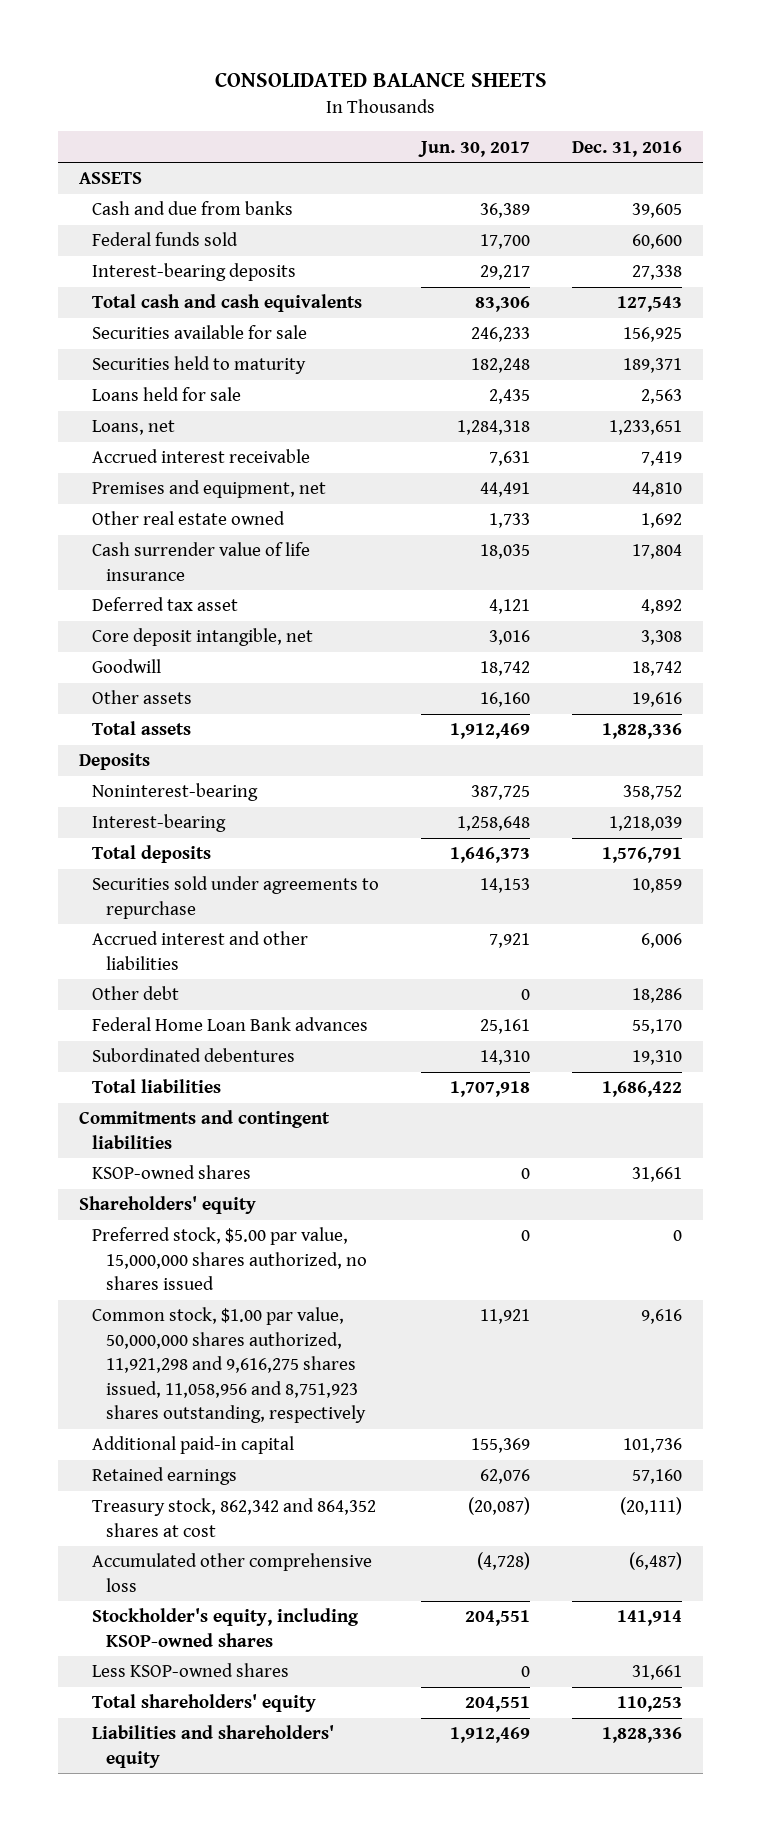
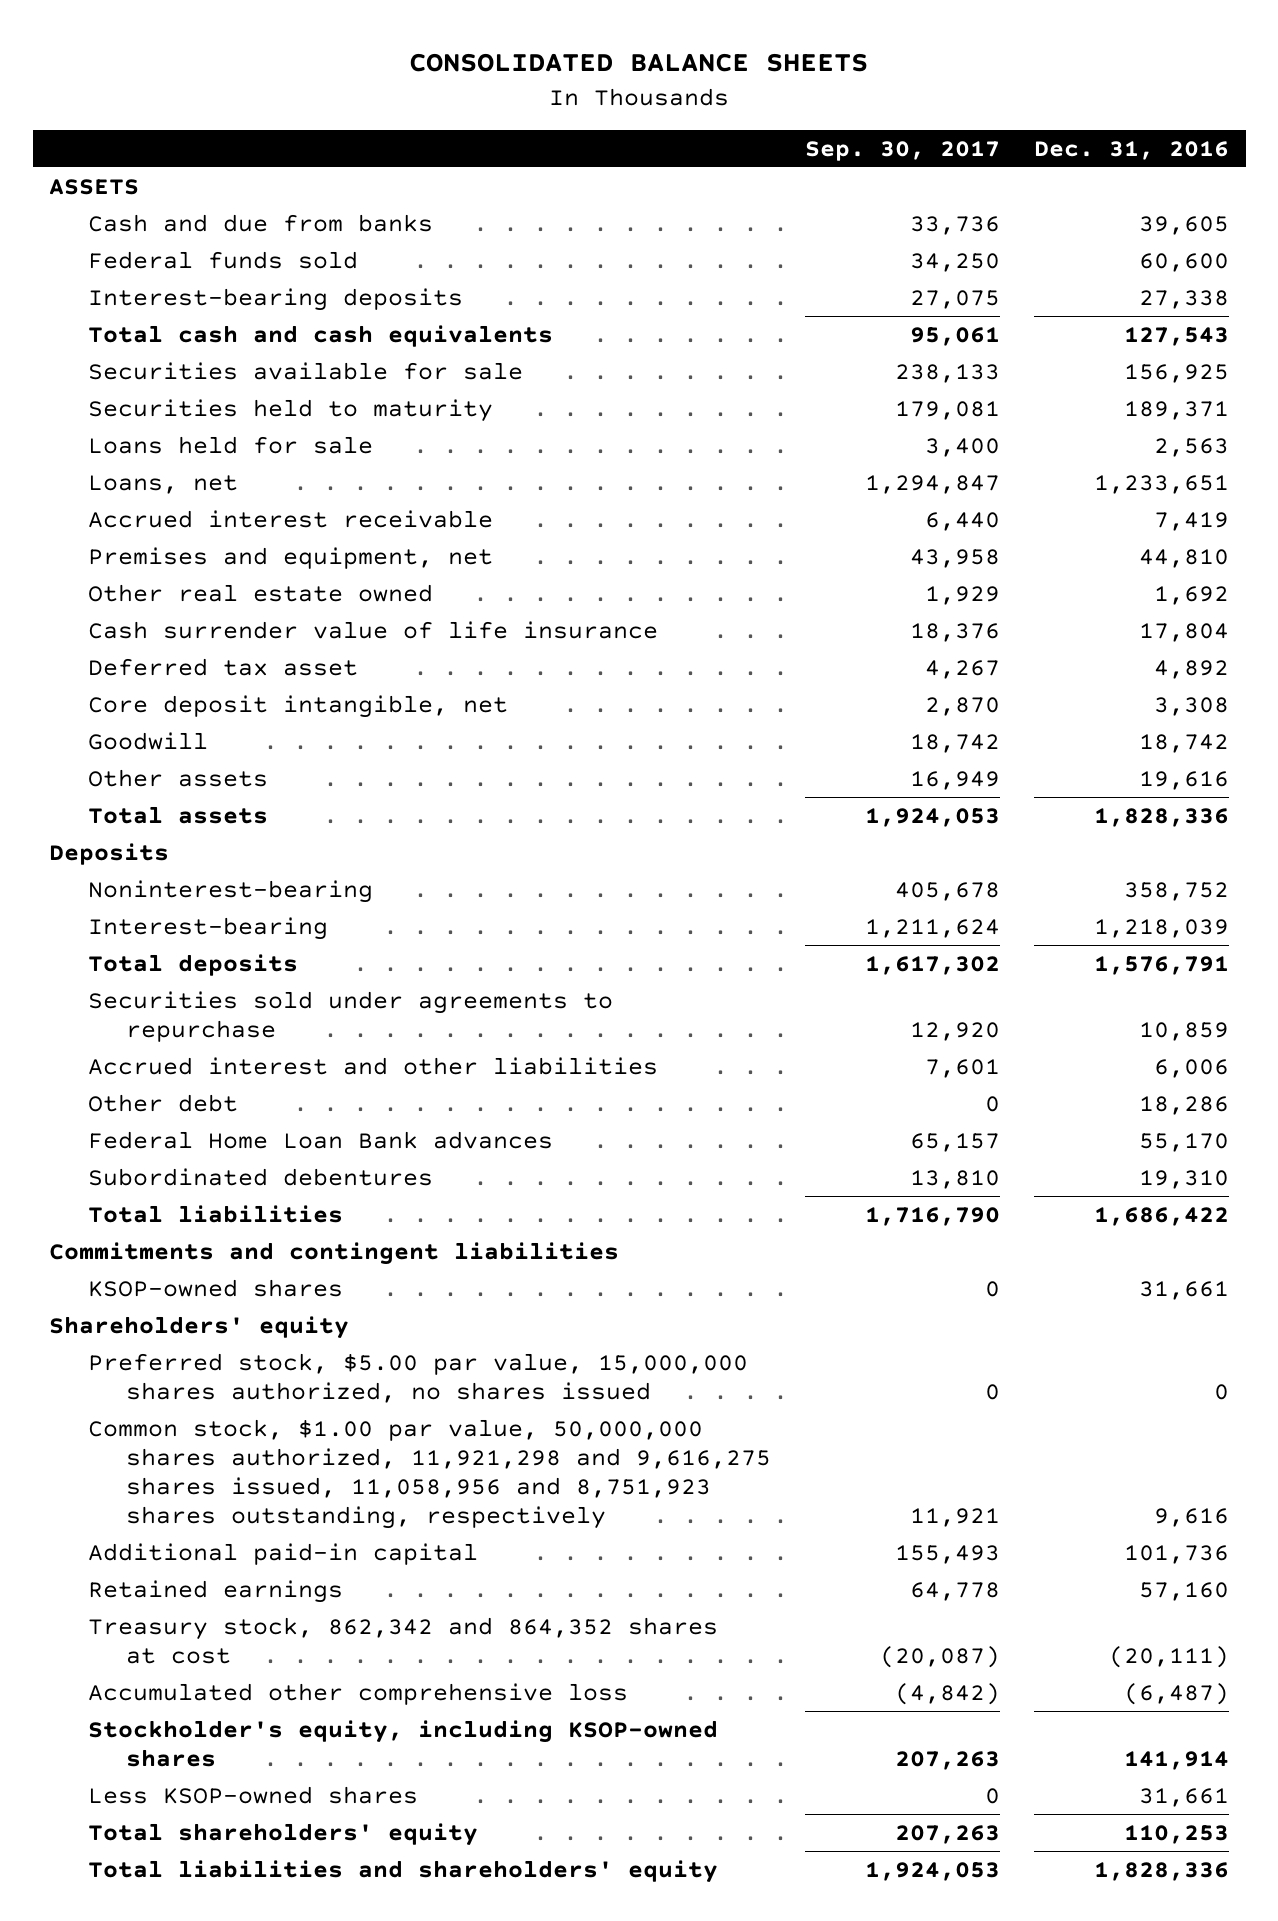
[418,140,531,157] Jun. 30, 2017 -> none
none -> [804,140,1000,161] Sep. 30, 2017
[92,1725,335,1768] Liabilities and shareholders' equity -> [87,1859,718,1883] Total liabilities and shareholders' equity

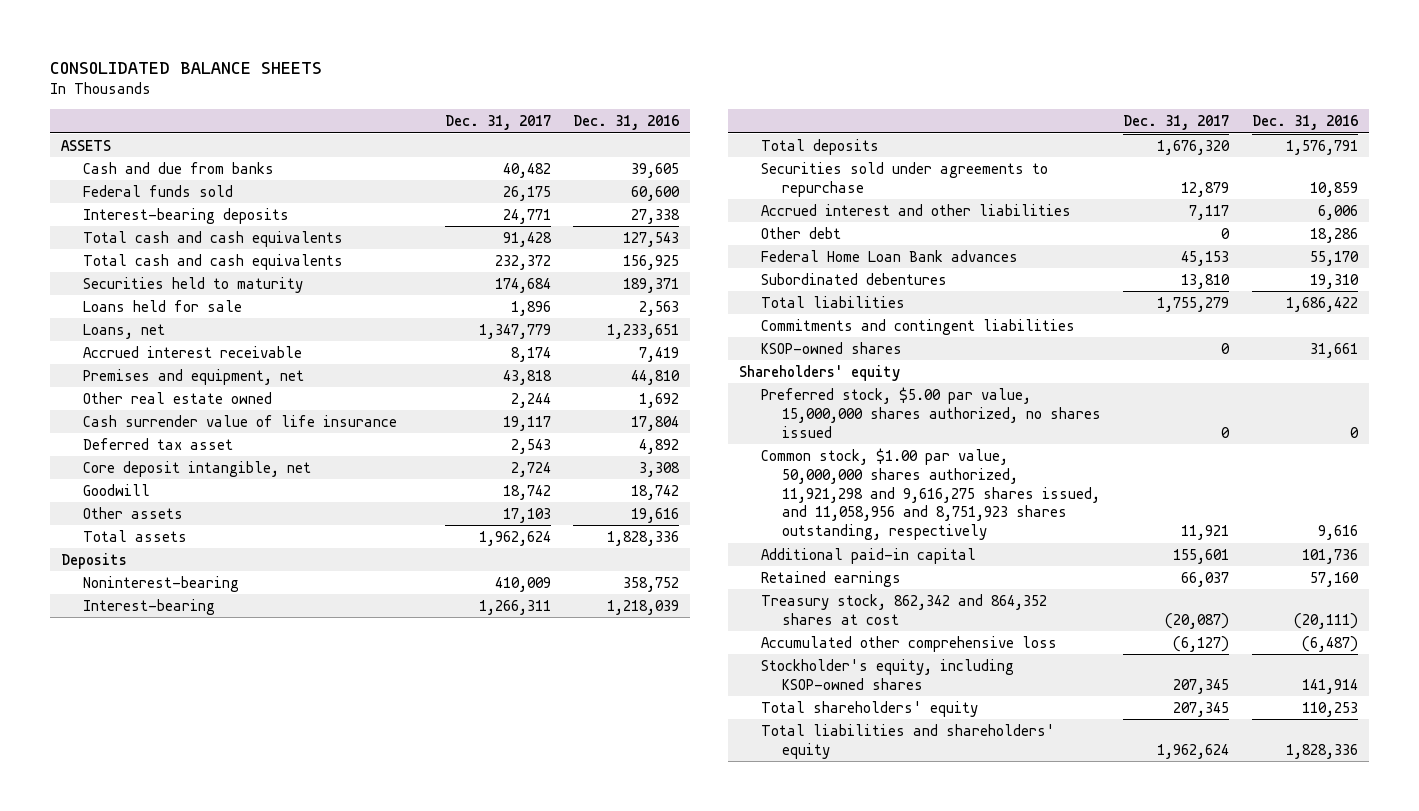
[804,140,1000,161] Sep. 30, 2017 -> none
none -> [445,115,552,131] Dec. 31, 2017
[87,361,523,380] Securities available for sale -> [82,253,343,270] Total cash and cash equivalents
[87,1418,771,1529] Common stock, $1.00 par value, 50,000,000 shares authorized, 11,921,298 and 9,616,275 shares issued, 11,058,956 and 8,751,923 shares outstanding, respectively -> [760,447,1101,541] Common stock, $1.00 par value, 50,000,000 shares authorized, 11,921,298 and 9,616,275 shares issued, and 11,058,956 and 8,751,923 shares outstanding, respectively
[87,1785,418,1804] Less KSOP-owned shares -> none

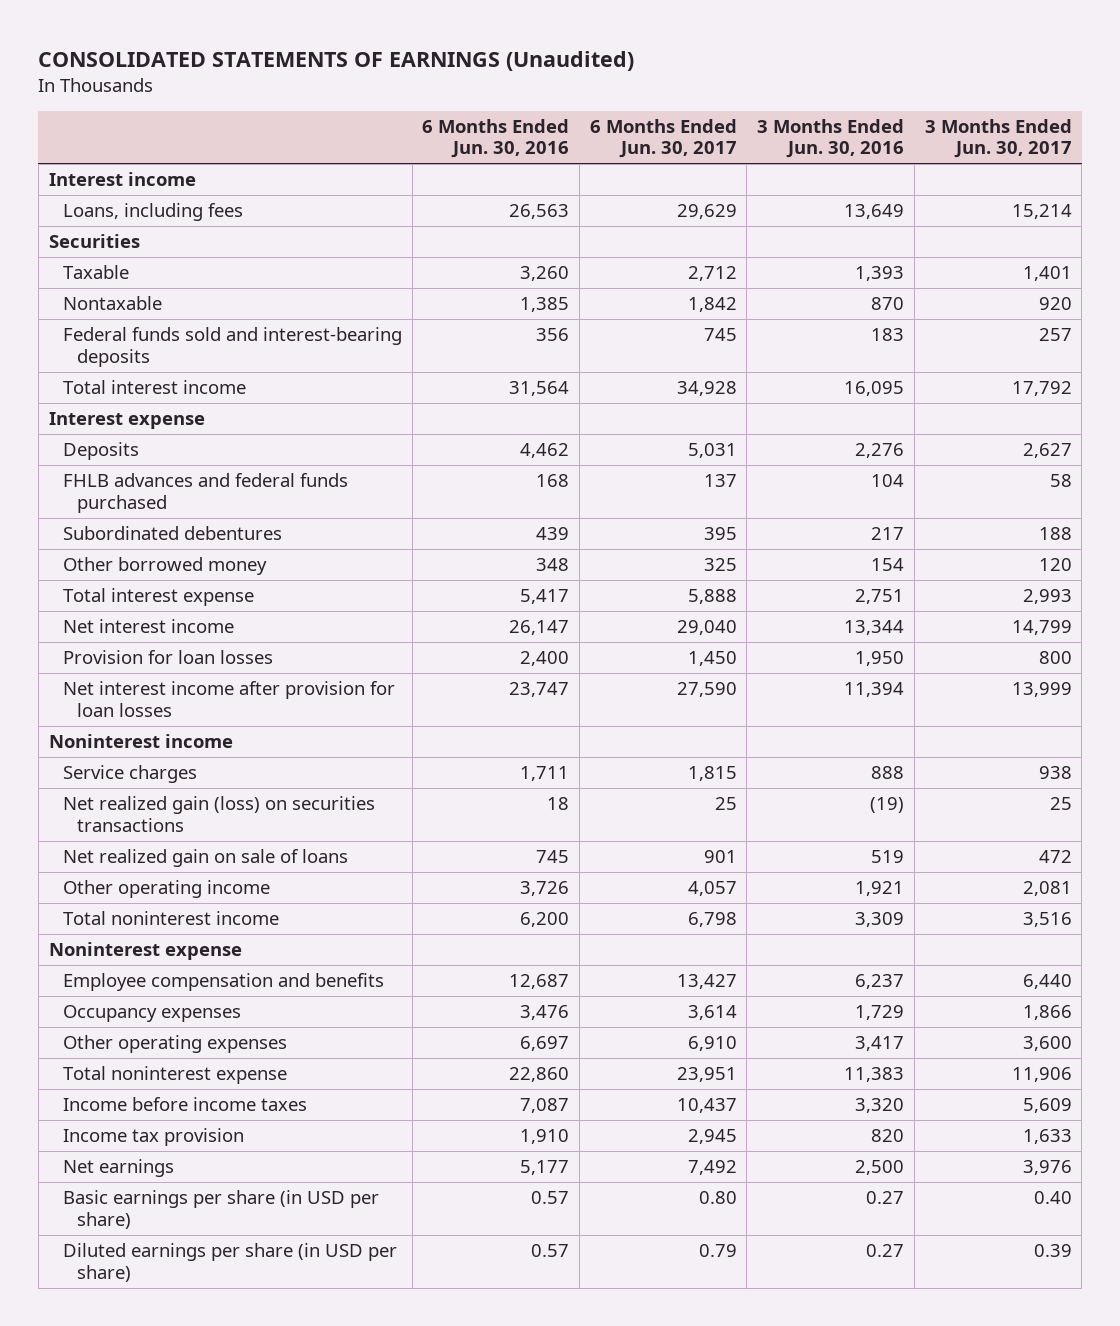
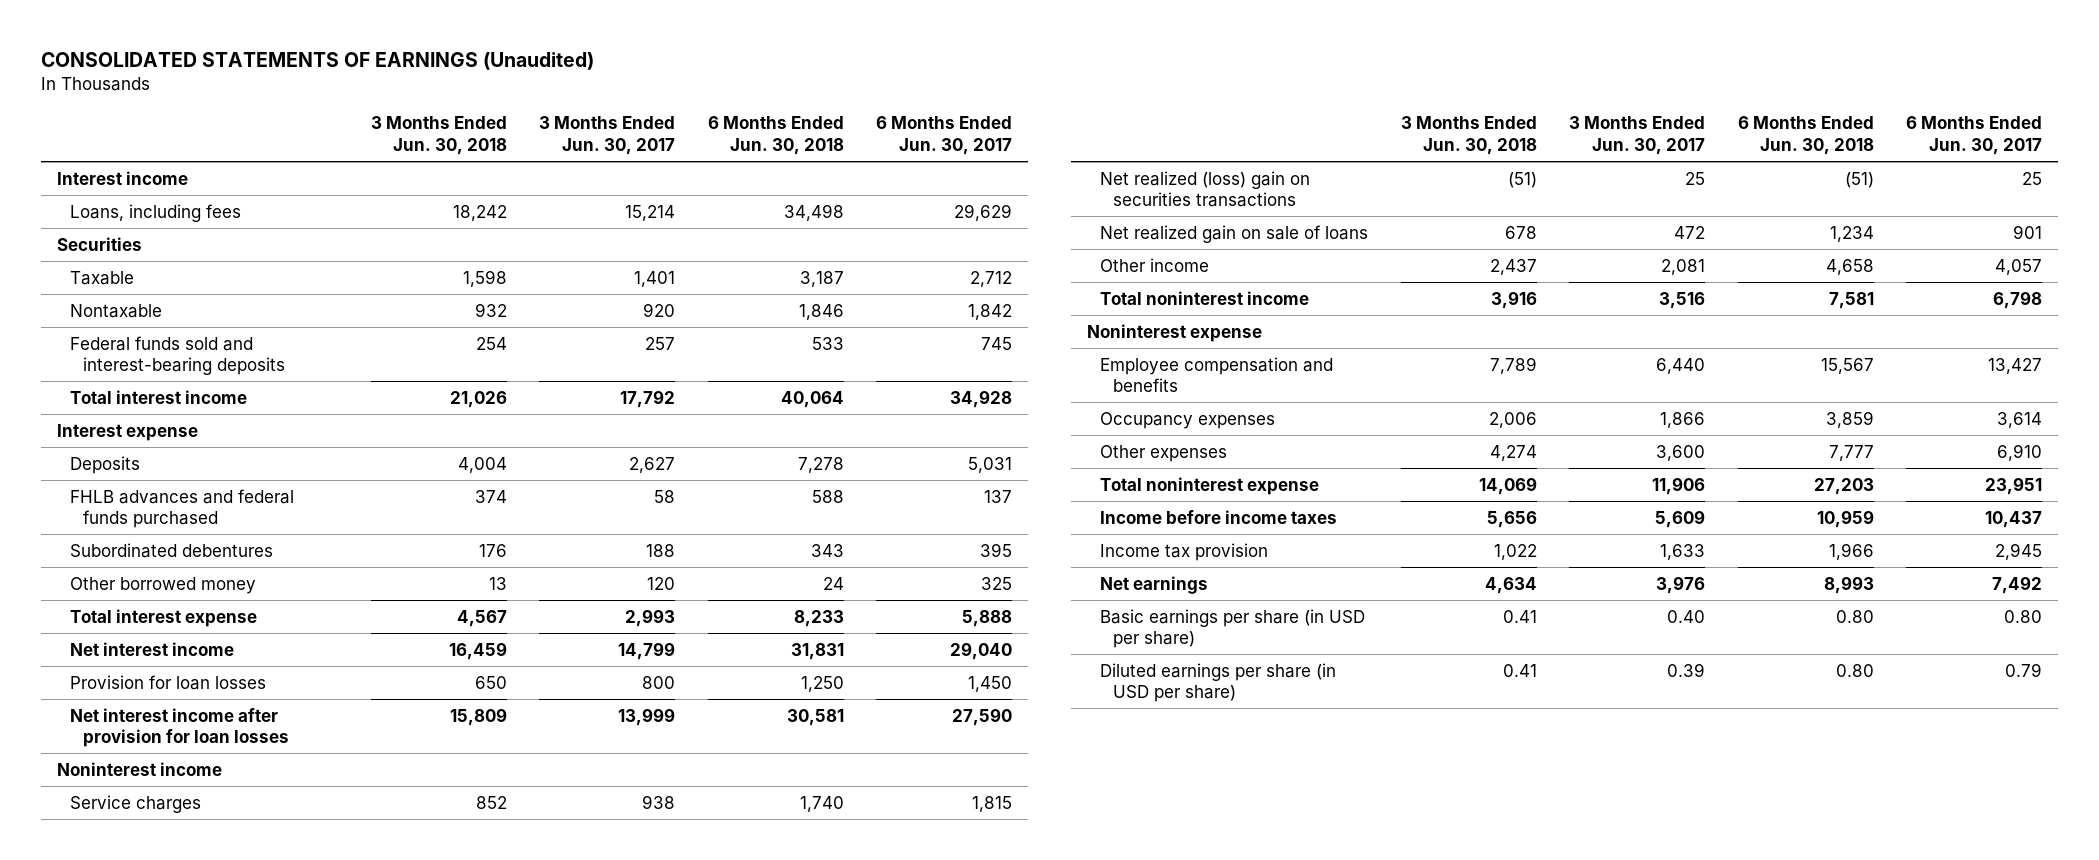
[422,118,570,159] 6 Months Ended Jun. 30, 2016 -> none
[757,118,905,159] 3 Months Ended Jun. 30, 2016 -> none
none -> [370,116,507,155] 3 Months Ended Jun. 30, 2018
none -> [707,116,844,155] 6 Months Ended Jun. 30, 2018
[62,796,375,832] Net realized gain (loss) on securities transactions -> [1099,170,1310,208] Net realized (loss) gain on securities transactions
[62,880,270,899] Other operating income -> [1099,257,1209,272] Other income
[62,1035,287,1054] Other operating expenses -> [1099,444,1227,462] Other expenses

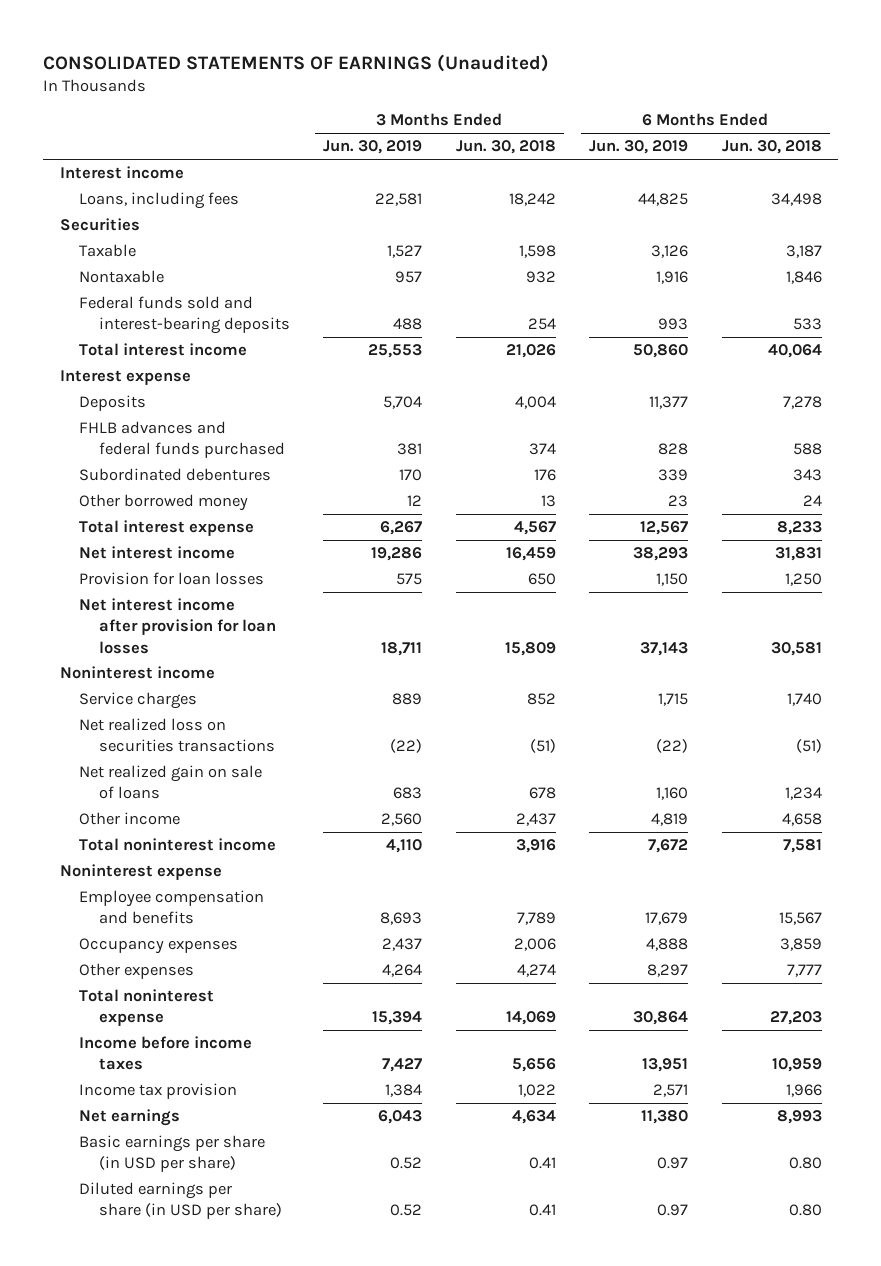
[539,116,676,155] 3 Months Ended Jun. 30, 2017 -> none
[876,116,1013,155] 6 Months Ended Jun. 30, 2017 -> none
none -> [323,140,423,155] Jun. 30, 2019
none -> [589,140,689,155] Jun. 30, 2019
[1099,170,1310,208] Net realized (loss) gain on securities transactions -> [79,718,275,753] Net realized loss on securities transactions

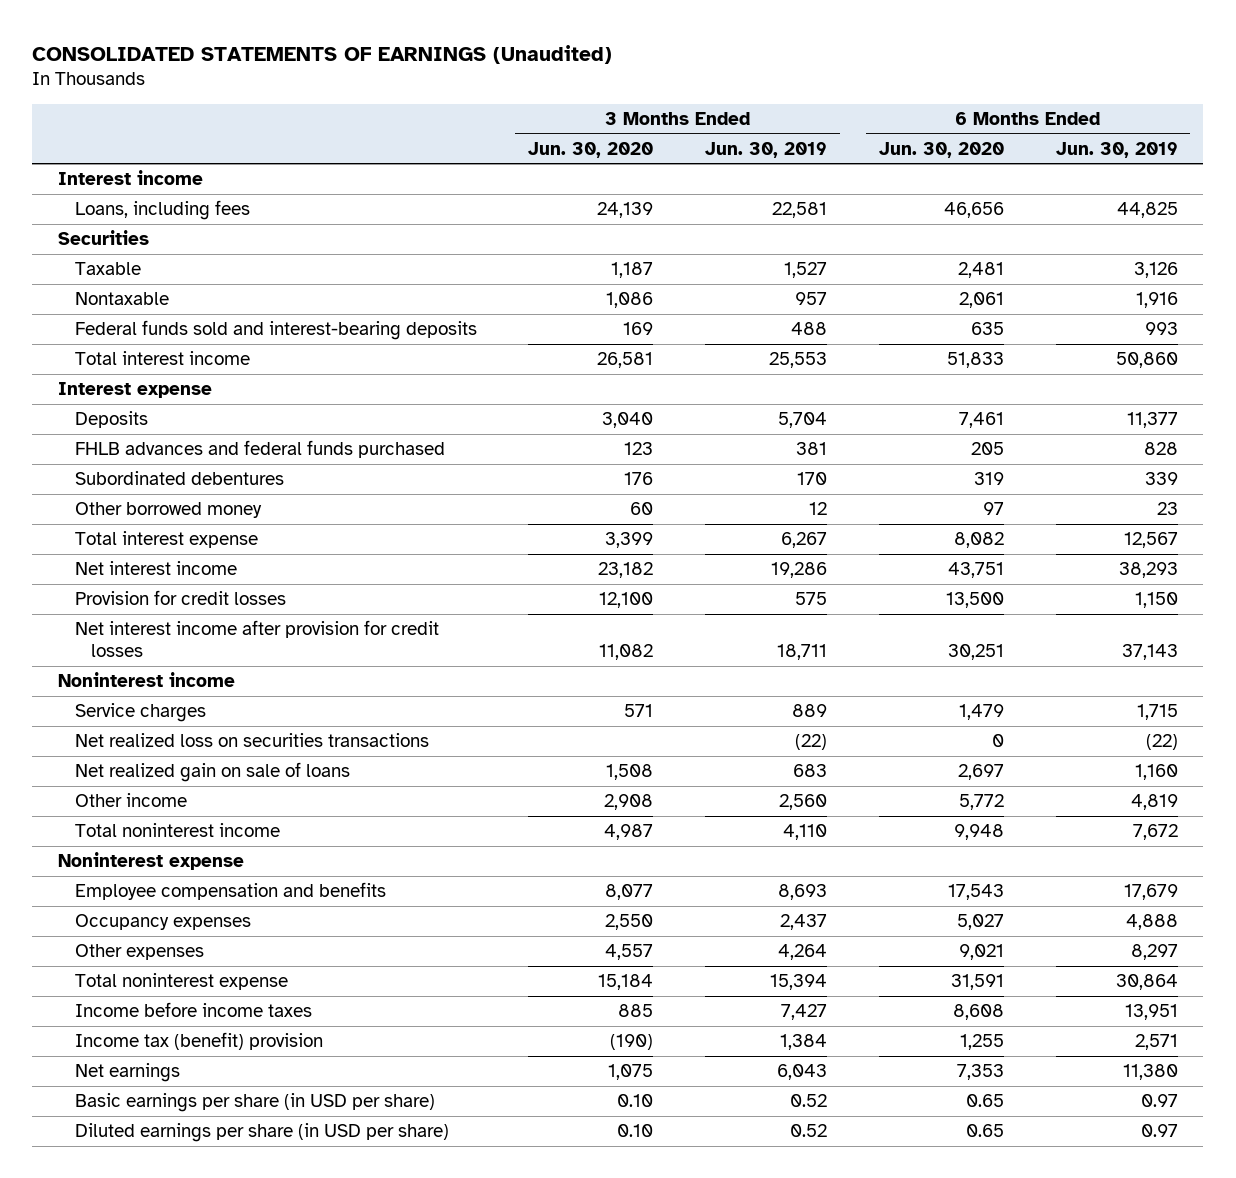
[455,140,556,155] Jun. 30, 2018 -> none
[721,140,822,155] Jun. 30, 2018 -> none
none -> [528,141,654,158] Jun. 30, 2020
none -> [878,141,1004,158] Jun. 30, 2020
[79,572,265,586] Provision for loan losses -> [74,590,286,606] Provision for credit losses
[79,598,276,654] Net interest income after provision for loan losses -> [74,620,439,657] Net interest income after provision for credit losses
[79,1083,238,1100] Income tax provision -> [74,1032,323,1051] Income tax (benefit) provision

